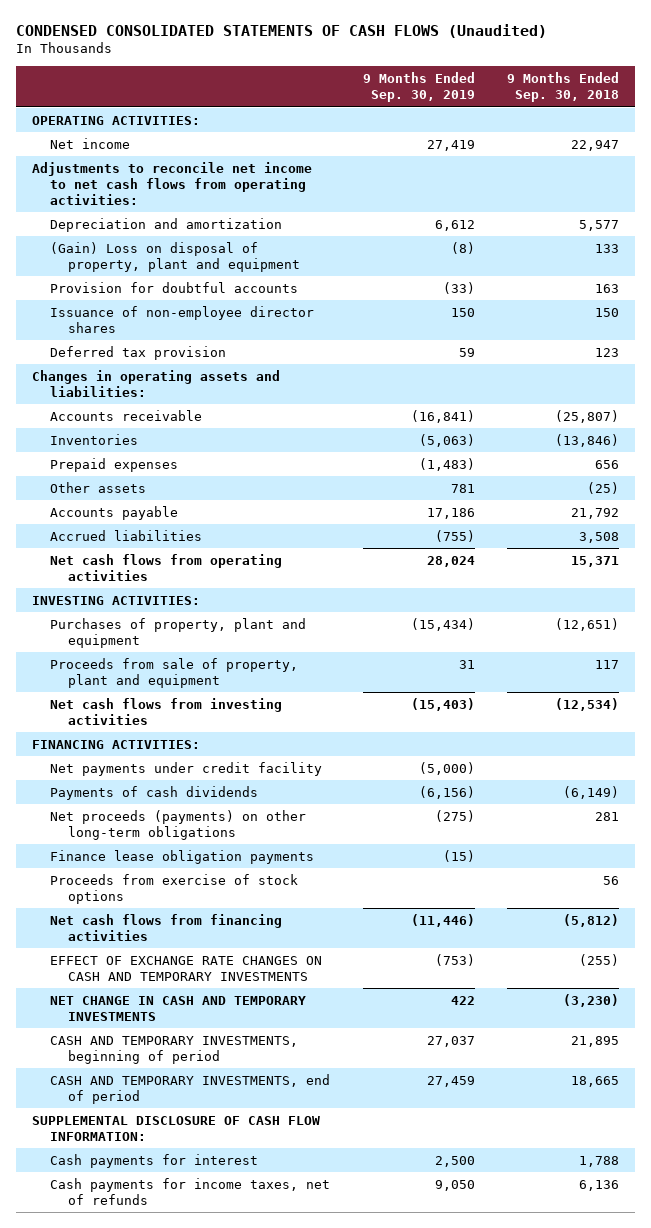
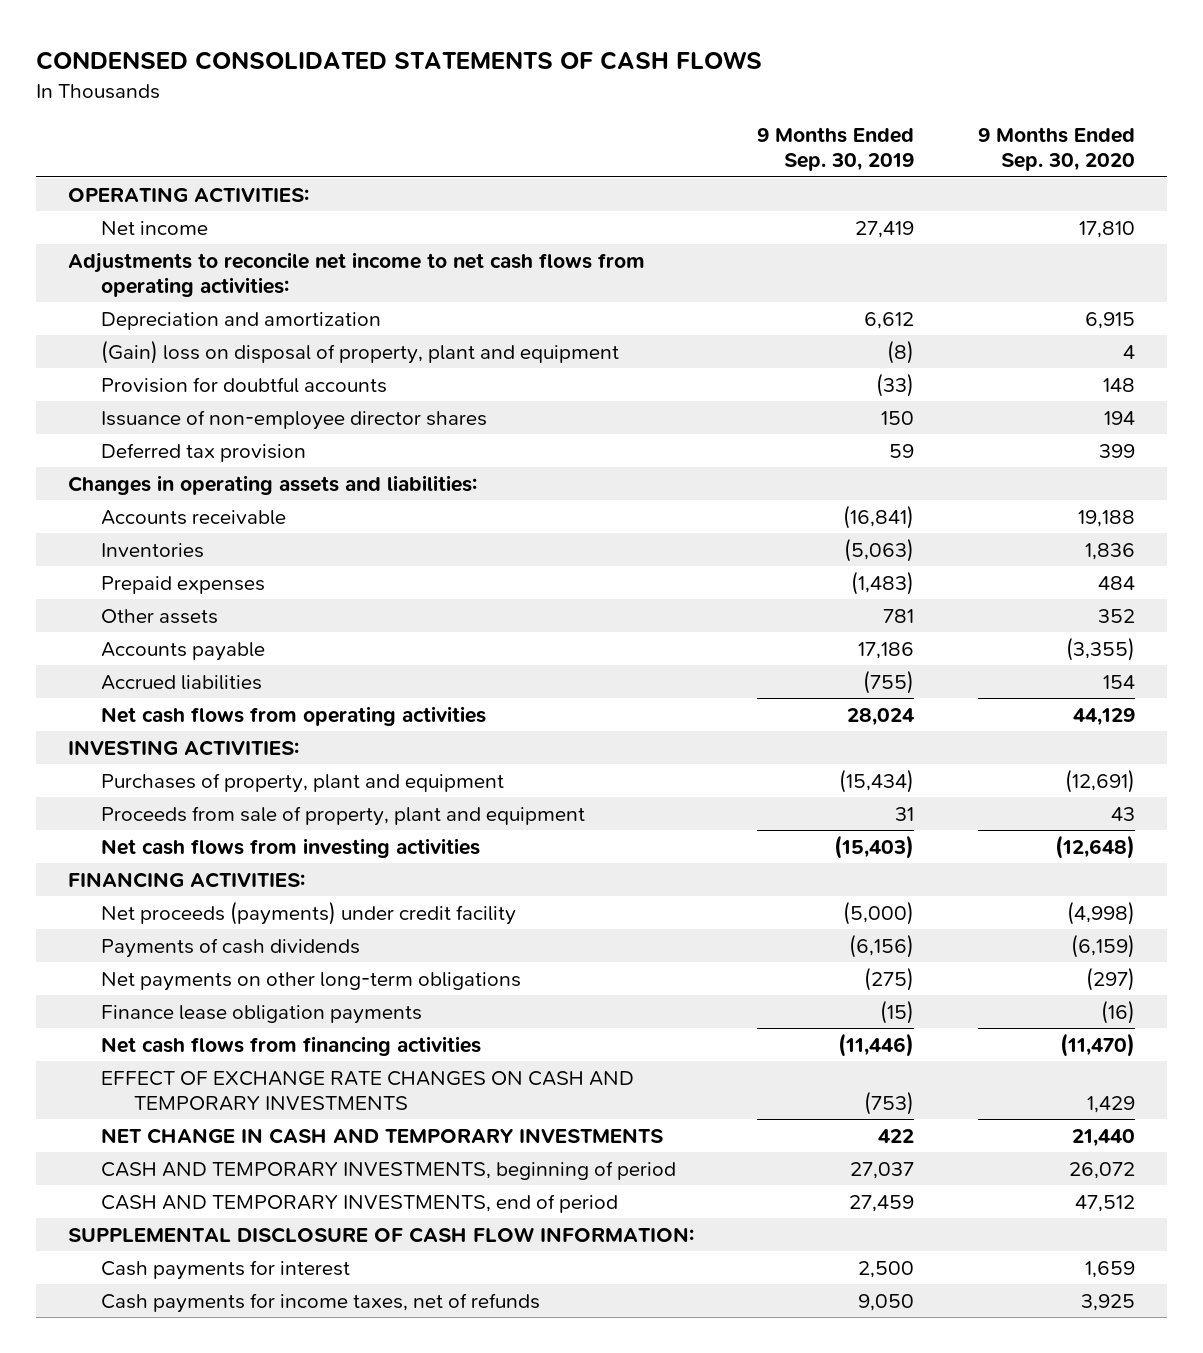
[15,24,547,39] CONDENSED CONSOLIDATED STATEMENTS OF CASH FLOWS (Unaudited) -> [36,51,763,71] CONDENSED CONSOLIDATED STATEMENTS OF CASH FLOWS
[507,72,620,103] 9 Months Ended Sep. 30, 2018 -> none
none -> [977,127,1135,172] 9 Months Ended Sep. 30, 2020
[50,241,300,272] (Gain) Loss on disposal of property, plant and equipment -> [101,339,620,364] (Gain) loss on disposal of property, plant and equipment
[50,761,323,776] Net payments under credit facility -> [101,900,517,925] Net proceeds (payments) under credit facility
[50,809,307,840] Net proceeds (payments) on other long-term obligations -> [101,971,522,991] Net payments on other long-term obligations
[50,873,299,904] Proceeds from exercise of stock options -> none

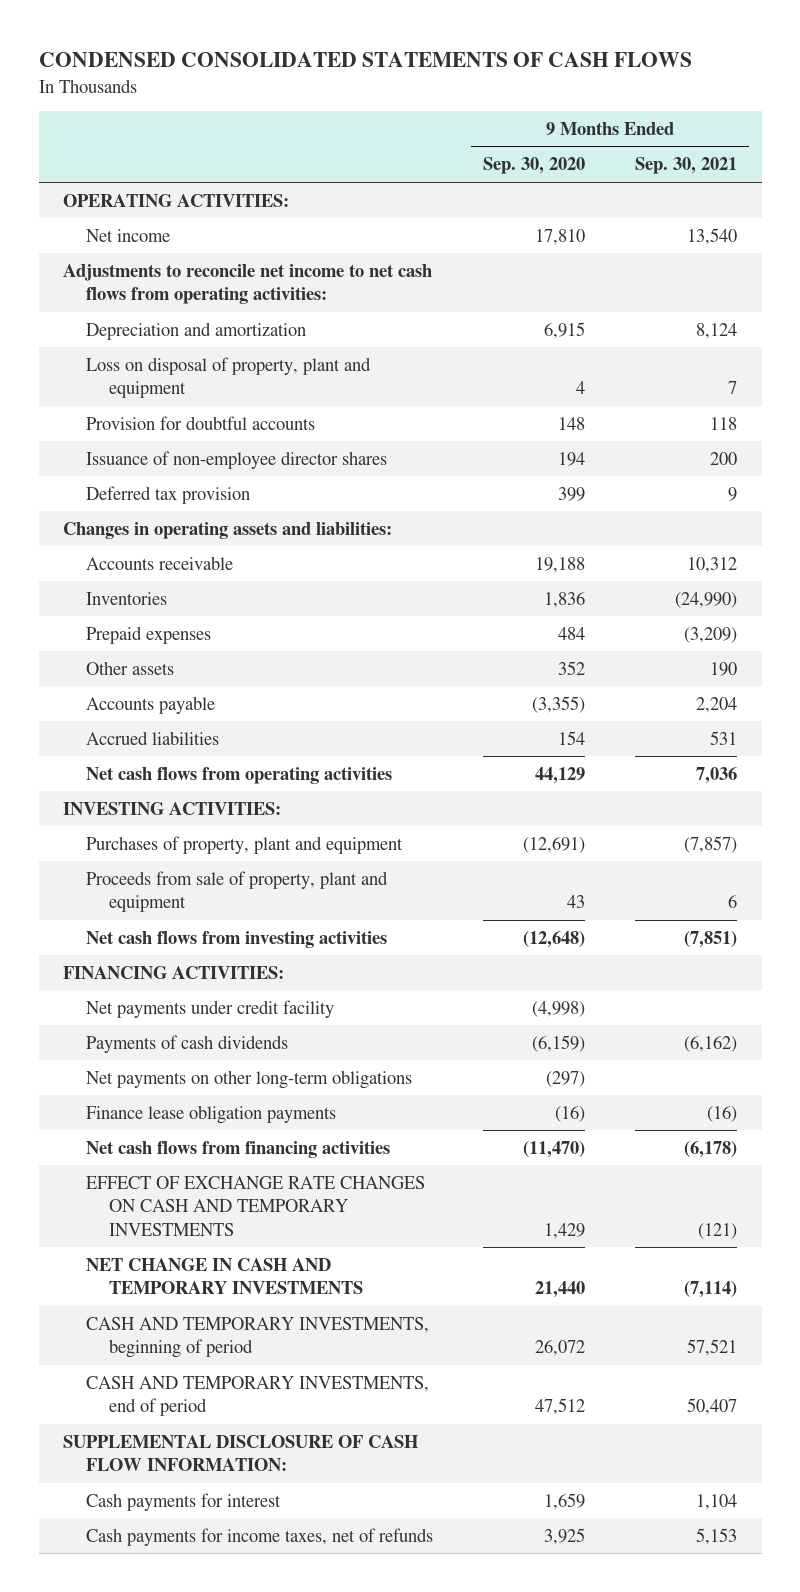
[757,127,915,172] 9 Months Ended Sep. 30, 2019 -> none
none -> [634,157,737,175] Sep. 30, 2021
[101,339,620,364] (Gain) loss on disposal of property, plant and equipment -> [86,356,372,399] Loss on disposal of property, plant and equipment
[101,900,517,925] Net proceeds (payments) under credit facility -> [86,999,335,1018] Net payments under credit facility

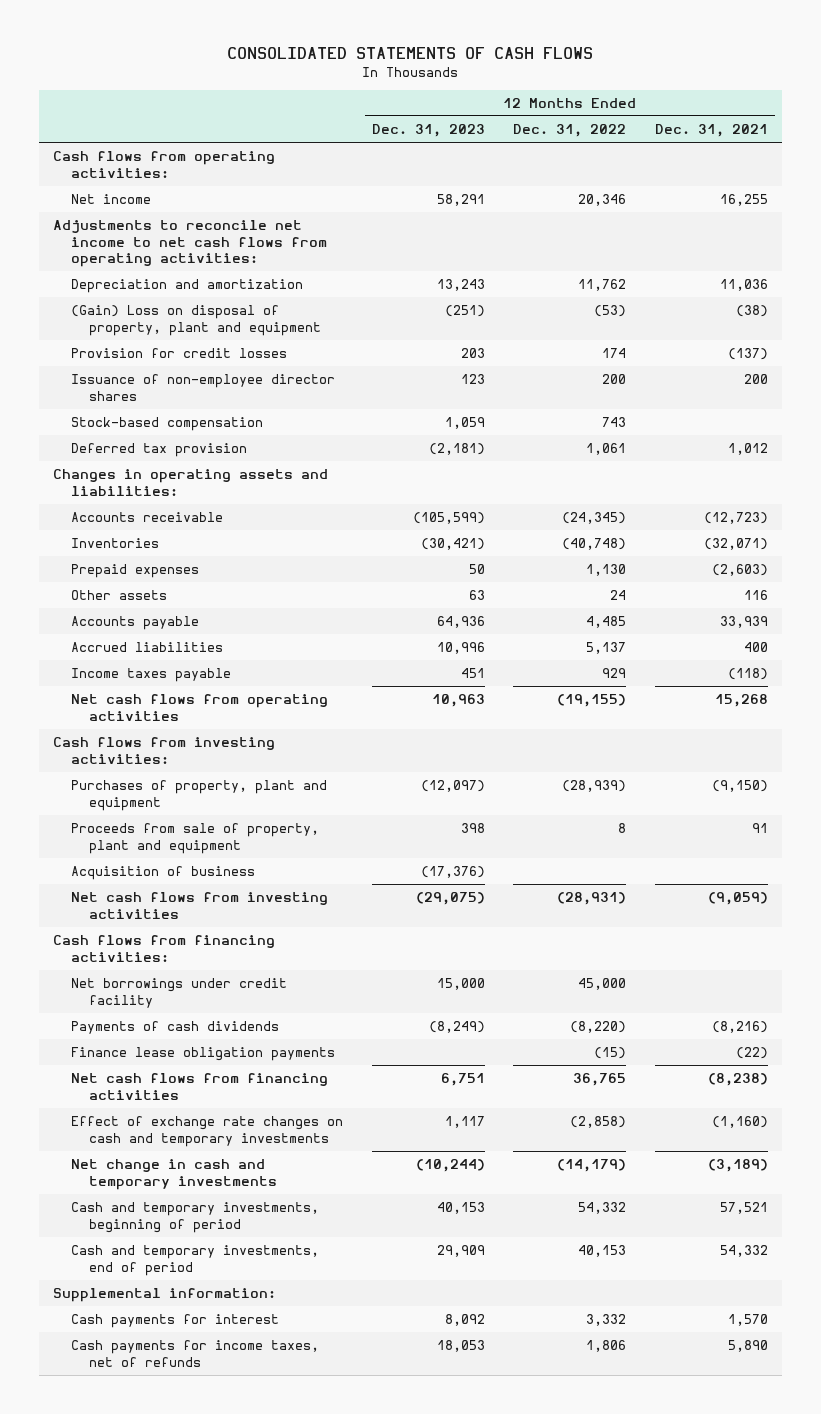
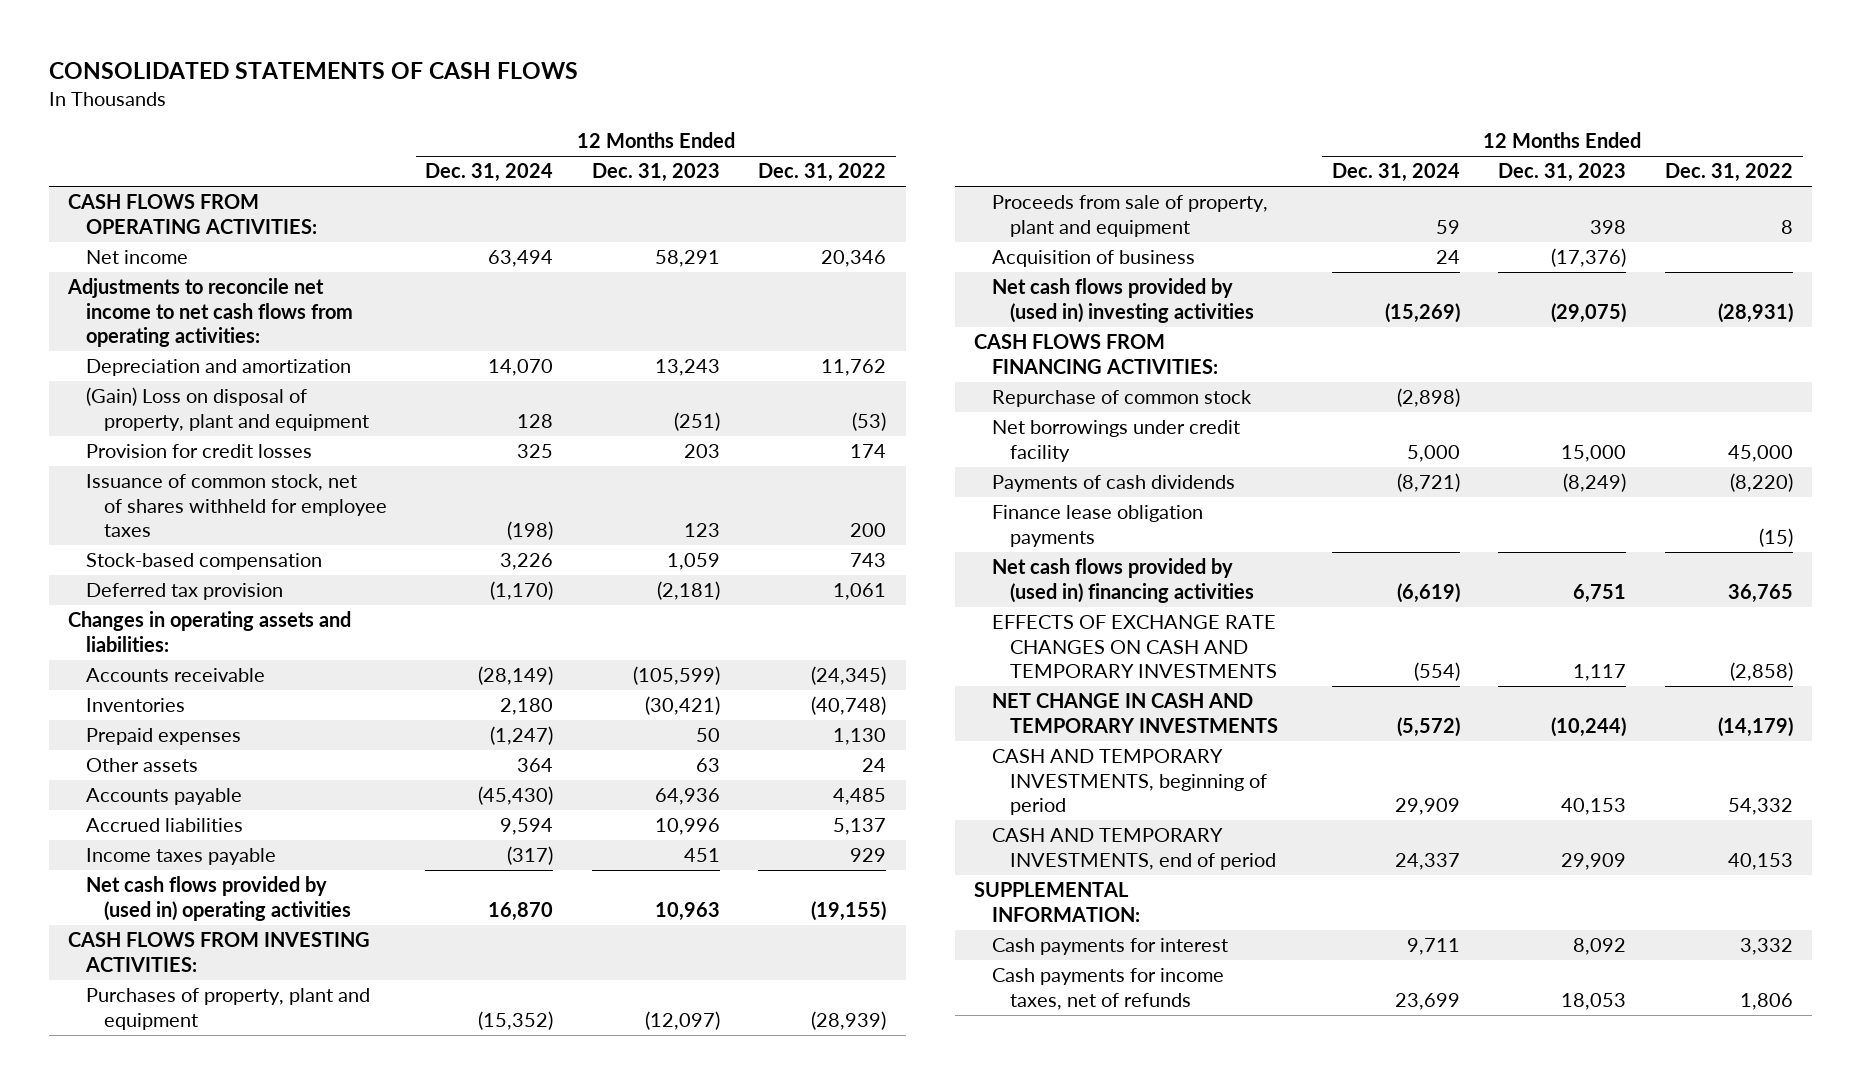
[655,124,769,138] Dec. 31, 2021 -> none
none -> [425,163,554,183] Dec. 31, 2024
[52,151,275,178] Cash flows from operating activities: -> [67,194,317,234] CASH FLOWS FROM OPERATING ACTIVITIES:
[71,374,336,401] Issuance of non-employee director shares -> [85,474,387,538] Issuance of common stock, net of shares withheld for employee taxes
[71,694,329,721] Net cash flows from operating activities -> [85,876,351,921] Net cash flows provided by (used in) operating activities
[52,737,275,764] Cash flows from investing activities: -> [67,932,370,972] CASH FLOWS FROM INVESTING ACTIVITIES:
[71,892,329,919] Net cash flows from investing activities -> [992,278,1255,323] Net cash flows provided by (used in) investing activities
[52,935,275,962] Cash flows from financing activities: -> [974,334,1219,374] CASH FLOWS FROM FINANCING ACTIVITIES:
none -> [992,390,1253,408] Repurchase of common stock
[71,1073,329,1100] Net cash flows from financing activities -> [992,558,1255,603] Net cash flows provided by (used in) financing activities
[71,1116,344,1147] Effect of exchange rate changes on cash and temporary investments -> [992,615,1278,679] EFFECTS OF EXCHANGE RATE CHANGES ON CASH AND TEMPORARY INVESTMENTS
[71,1159,278,1190] Net change in cash and temporary investments -> [992,693,1279,733] NET CHANGE IN CASH AND TEMPORARY INVESTMENTS
[71,1202,320,1233] Cash and temporary investments, beginning of period -> [992,749,1268,816] CASH AND TEMPORARY INVESTMENTS, beginning of period
[71,1245,320,1276] Cash and temporary investments, end of period -> [992,828,1277,870] CASH AND TEMPORARY INVESTMENTS, end of period
[52,1288,276,1303] Supplemental information: -> [974,882,1141,922] SUPPLEMENTAL INFORMATION:

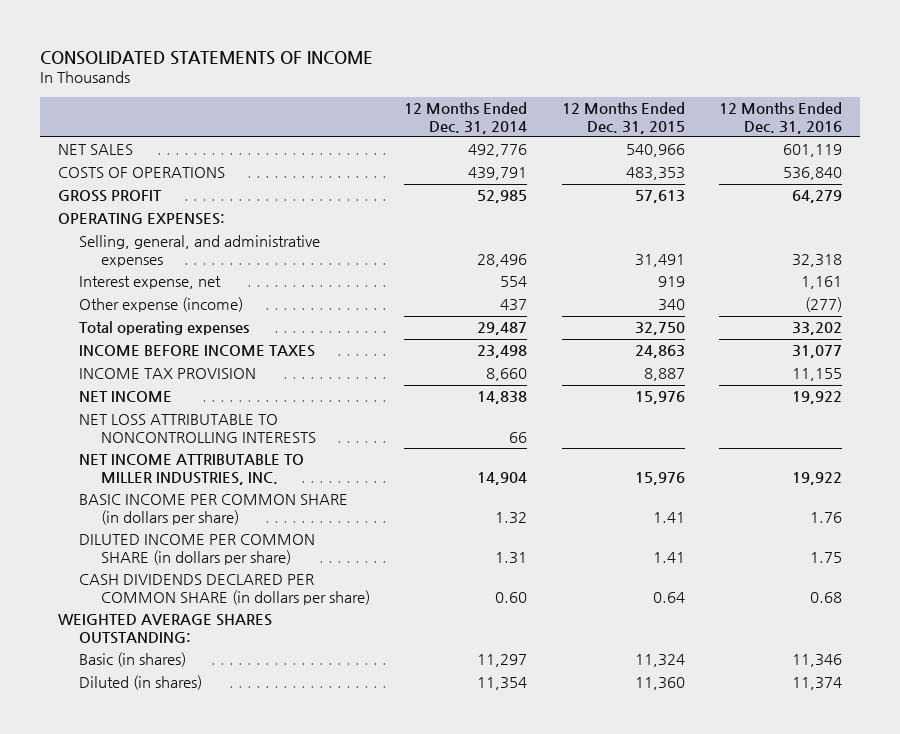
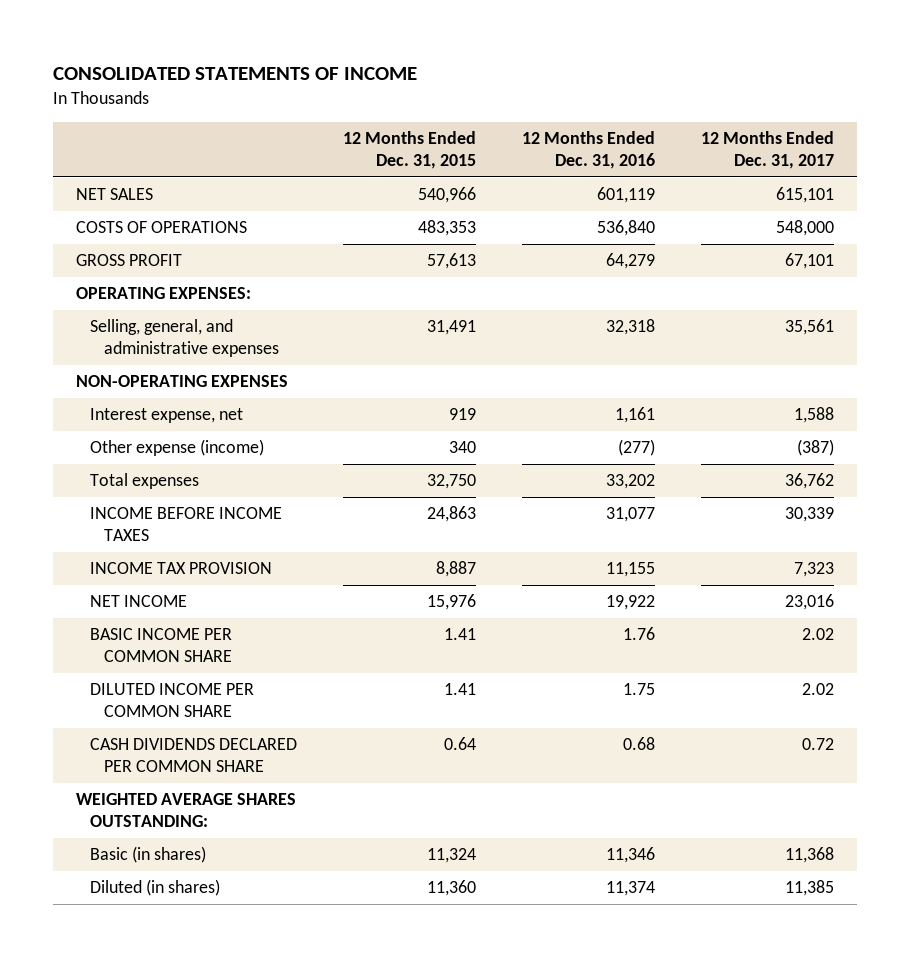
[404,102,528,134] 12 Months Ended Dec. 31, 2014 -> none
none -> [700,131,834,169] 12 Months Ended Dec. 31, 2017
none -> [75,375,288,388] NON-OPERATING EXPENSES
[79,321,250,336] Total operating expenses -> [89,473,199,490] Total expenses
[79,414,316,443] NET LOSS ATTRIBUTABLE TO NONCONTROLLING INTERESTS -> none
[79,454,305,485] NET INCOME ATTRIBUTABLE TO MILLER INDUSTRIES, INC. -> none
[79,494,349,525] BASIC INCOME PER COMMON SHARE (in dollars per share) -> [89,628,233,663] BASIC INCOME PER COMMON SHARE
[79,534,316,565] DILUTED INCOME PER COMMON SHARE (in dollars per share) -> [89,683,254,718] DILUTED INCOME PER COMMON SHARE
[79,574,370,605] CASH DIVIDENDS DECLARED PER COMMON SHARE (in dollars per share) -> [89,738,297,773] CASH DIVIDENDS DECLARED PER COMMON SHARE

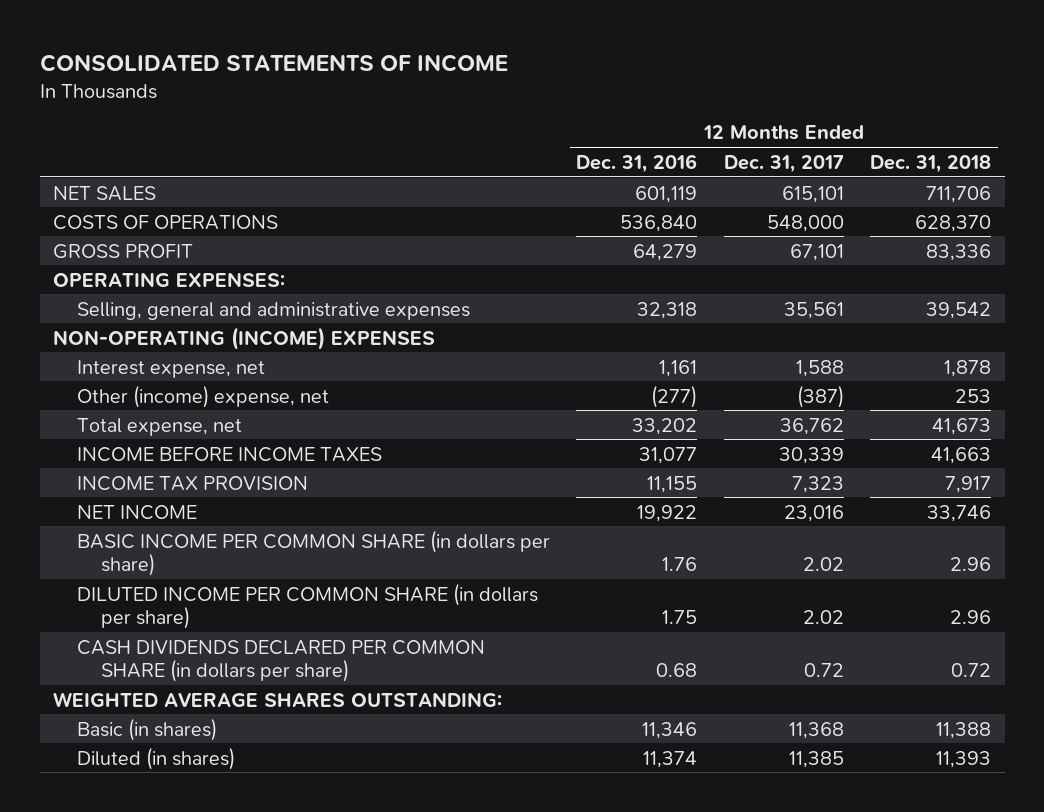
[342,131,476,169] 12 Months Ended Dec. 31, 2015 -> none
none -> [870,154,992,173] Dec. 31, 2018
[89,319,280,358] Selling, general, and administrative expenses -> [76,301,470,320] Selling, general and administrative expenses
[75,375,288,388] NON-OPERATING EXPENSES -> [52,326,435,350] NON-OPERATING (INCOME) EXPENSES
[89,439,264,457] Other expense (income) -> [76,384,329,408] Other (income) expense, net
[89,473,199,490] Total expenses -> [76,417,242,436] Total expense, net
[89,628,233,663] BASIC INCOME PER COMMON SHARE -> [76,529,550,577] BASIC INCOME PER COMMON SHARE (in dollars per share)
[89,683,254,718] DILUTED INCOME PER COMMON SHARE -> [76,582,538,630] DILUTED INCOME PER COMMON SHARE (in dollars per share)
[89,738,297,773] CASH DIVIDENDS DECLARED PER COMMON SHARE -> [76,639,485,683] CASH DIVIDENDS DECLARED PER COMMON SHARE (in dollars per share)

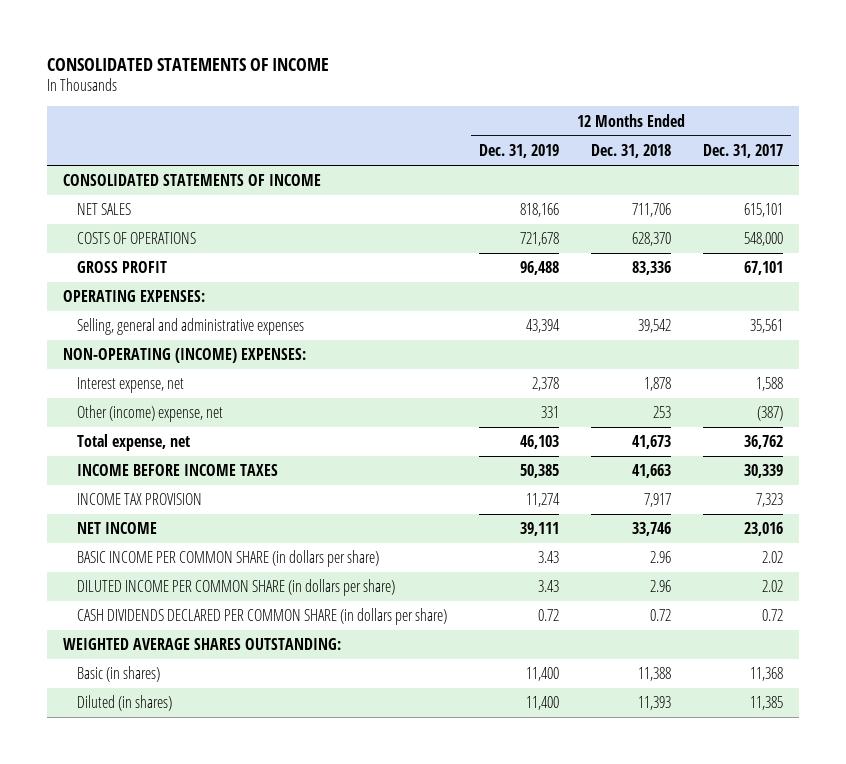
[576,153,698,173] Dec. 31, 2016 -> none
none -> [479,143,560,158] Dec. 31, 2019
none -> [62,174,321,187] CONSOLIDATED STATEMENTS OF INCOME
[52,326,435,350] NON-OPERATING (INCOME) EXPENSES -> [62,348,306,364] NON-OPERATING (INCOME) EXPENSES:

